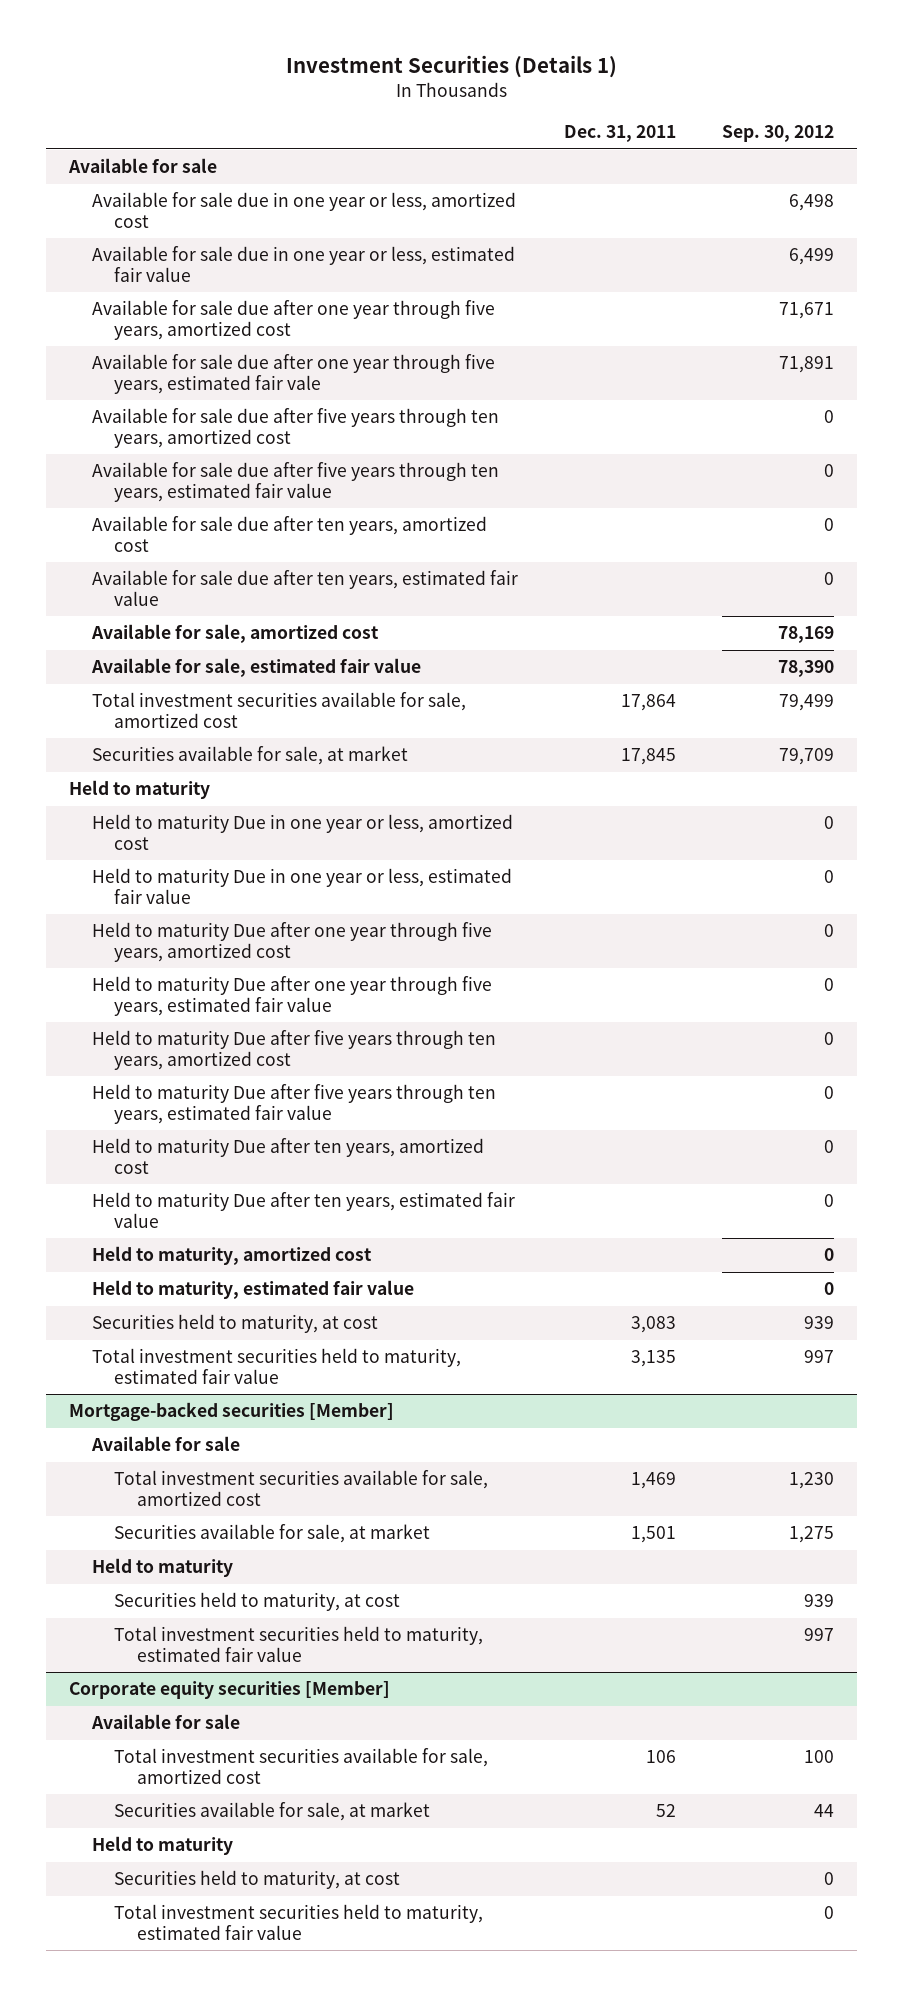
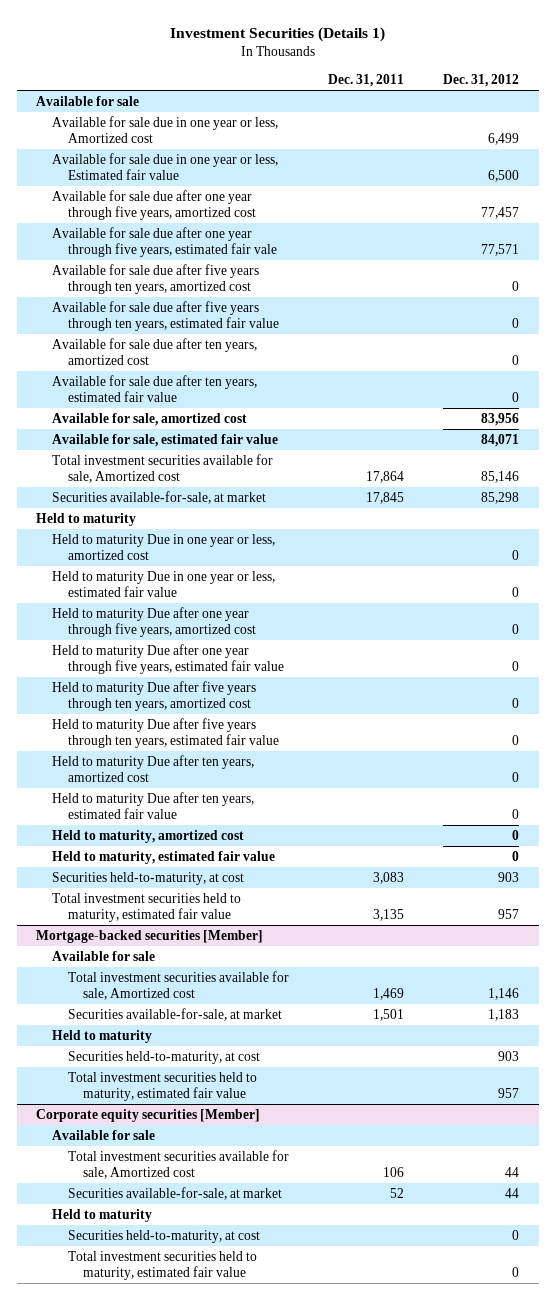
[722,125,835,143] Sep. 30, 2012 -> none
none -> [443,74,520,88] Dec. 31, 2012
[91,192,516,229] Available for sale due in one year or less, amortized cost -> [51,115,278,144] Available for sale due in one year or less, Amortized cost
[91,246,515,283] Available for sale due in one year or less, estimated fair value -> [51,152,278,181] Available for sale due in one year or less, Estimated fair value
[91,692,466,729] Total investment securities available for sale, amortized cost -> [51,453,273,484] Total investment securities available for sale, Amortized cost
[91,746,408,766] Securities available for sale, at market -> [51,490,266,504] Securities available-for-sale, at market
[91,1314,378,1334] Securities held to maturity, at cost -> [51,871,244,885] Securities held-to-maturity, at cost
[114,1470,489,1507] Total investment securities available for sale, amortized cost -> [67,970,289,1001] Total investment securities available for sale, Amortized cost
[114,1524,431,1544] Securities available for sale, at market -> [67,1007,282,1021] Securities available-for-sale, at market
[114,1592,401,1612] Securities held to maturity, at cost -> [67,1050,260,1064] Securities held-to-maturity, at cost
[114,1748,489,1785] Total investment securities available for sale, amortized cost -> [67,1149,289,1180] Total investment securities available for sale, Amortized cost
[114,1802,431,1822] Securities available for sale, at market -> [67,1186,282,1200] Securities available-for-sale, at market
[114,1870,401,1890] Securities held to maturity, at cost -> [67,1229,260,1243] Securities held-to-maturity, at cost

